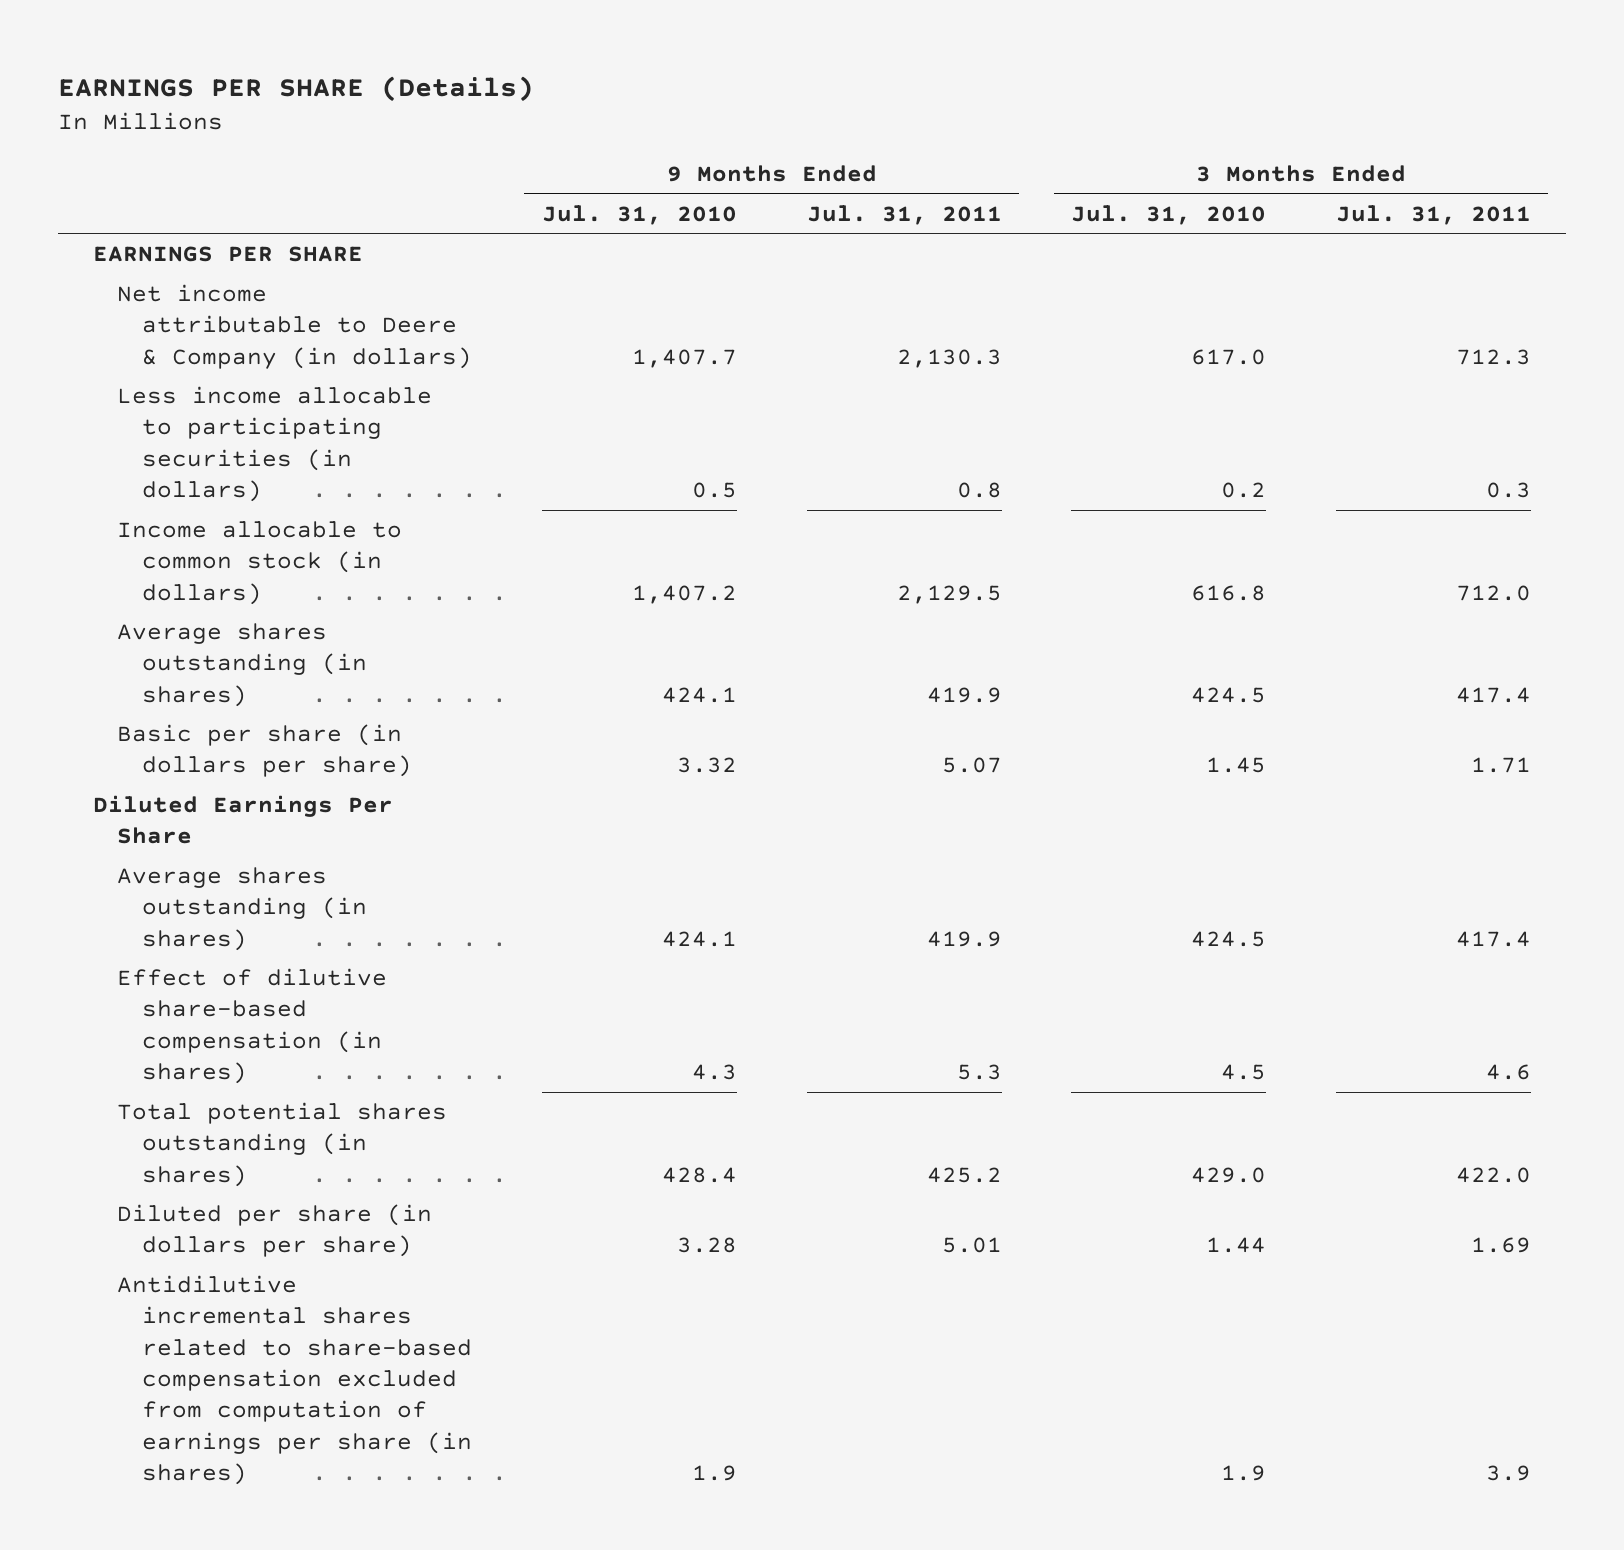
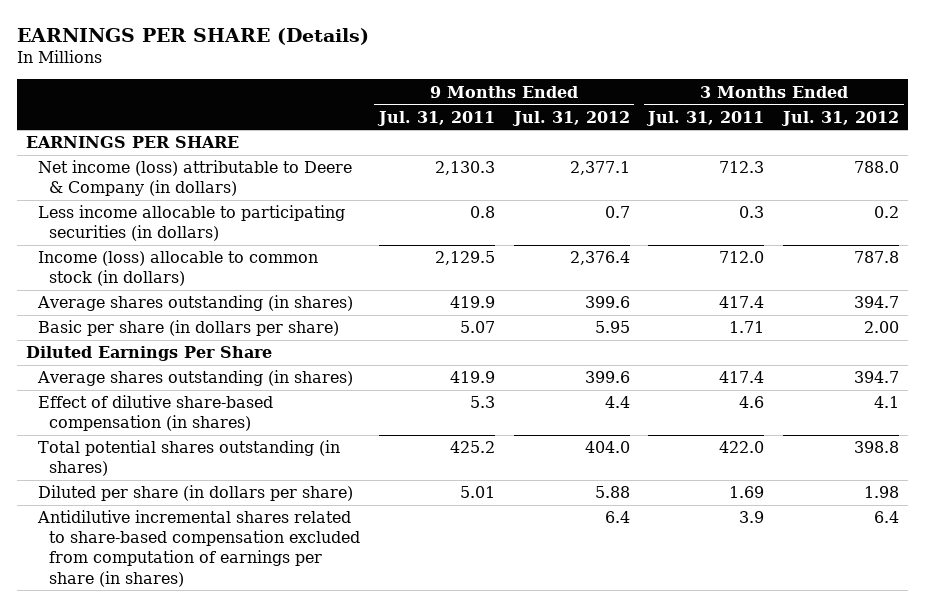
[541,204,737,225] Jul. 31, 2010 -> none
[1071,204,1267,225] Jul. 31, 2010 -> none
none -> [511,110,630,126] Jul. 31, 2012
none -> [781,110,900,126] Jul. 31, 2012
[117,284,473,369] Net income attributable to Deere & Company (in dollars) -> [37,160,352,197] Net income (loss) attributable to Deere & Company (in dollars)
[117,521,403,605] Income allocable to common stock (in dollars) -> [37,251,318,287] Income (loss) allocable to common stock (in dollars)

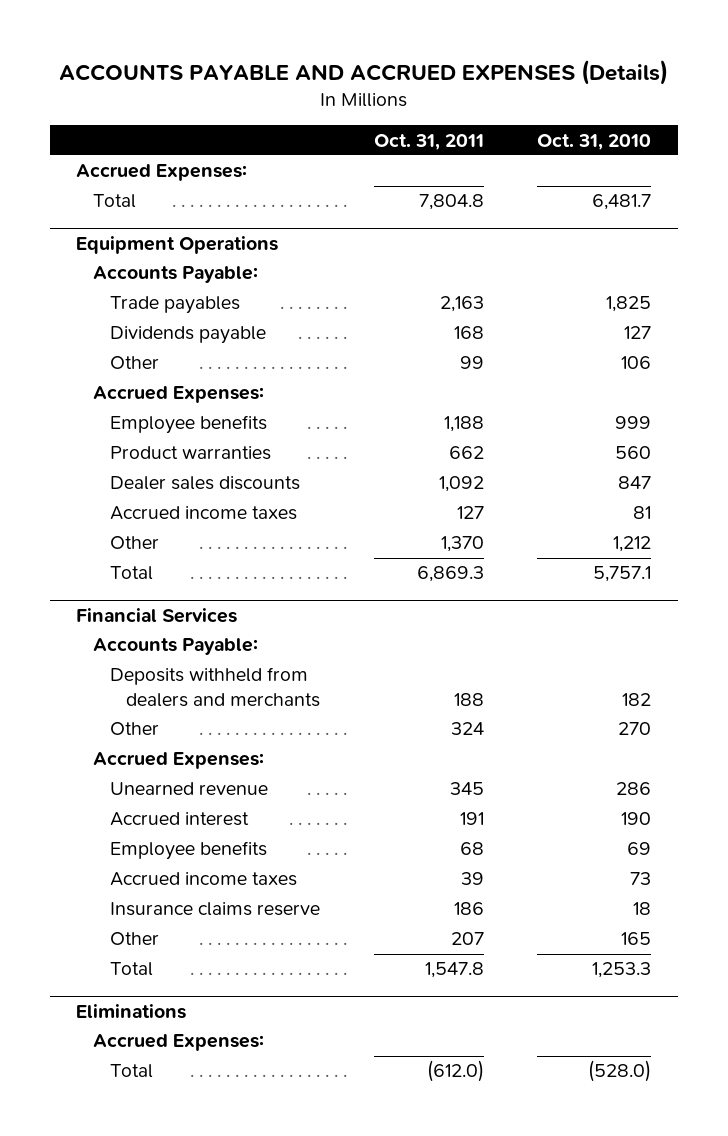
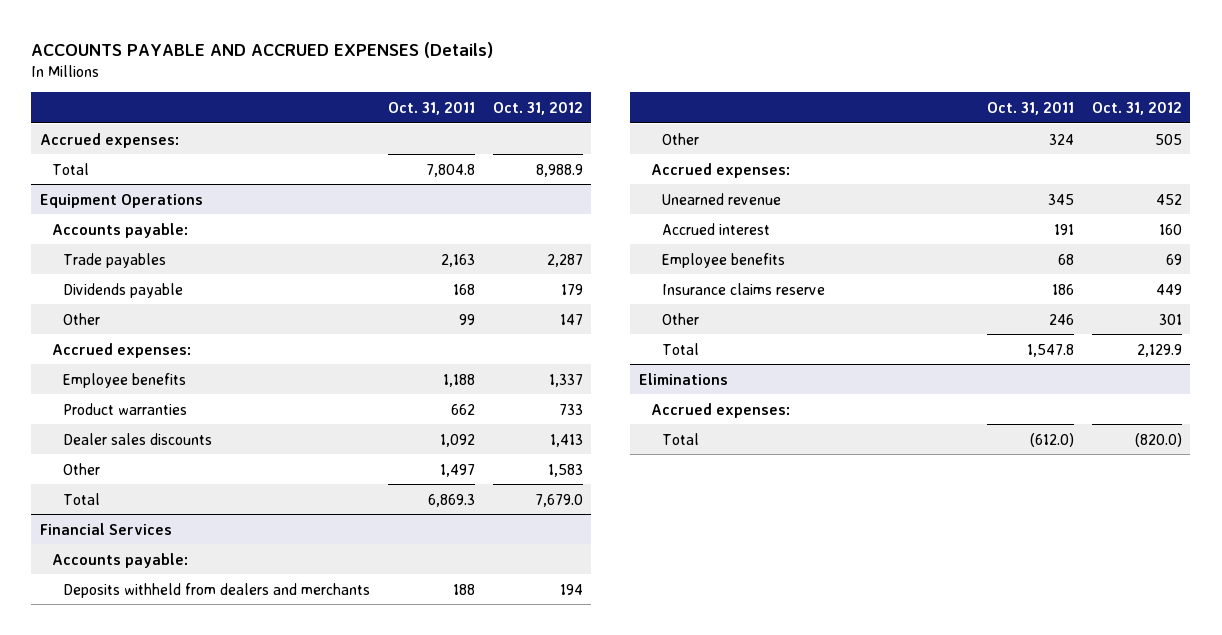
[537,133,652,150] Oct. 31, 2010 -> none
none -> [492,101,583,115] Oct. 31, 2012
[76,164,248,182] Accrued Expenses: -> [40,132,180,148] Accrued expenses:
[93,266,259,284] Accounts Payable: -> [51,222,188,238] Accounts payable:
[93,386,265,404] Accrued Expenses: -> [51,342,191,358] Accrued expenses:
[109,506,297,521] Accrued income taxes -> none
[440,536,484,553] 1,370 -> [439,463,475,477] 1,497
[93,638,259,656] Accounts Payable: -> [51,552,188,568] Accounts payable:
[93,752,265,770] Accrued Expenses: -> [650,162,790,178] Accrued expenses:
[109,872,297,887] Accrued income taxes -> none
[450,932,484,946] 207 -> [1048,313,1074,325] 246
[93,1034,265,1052] Accrued Expenses: -> [650,402,790,418] Accrued expenses:

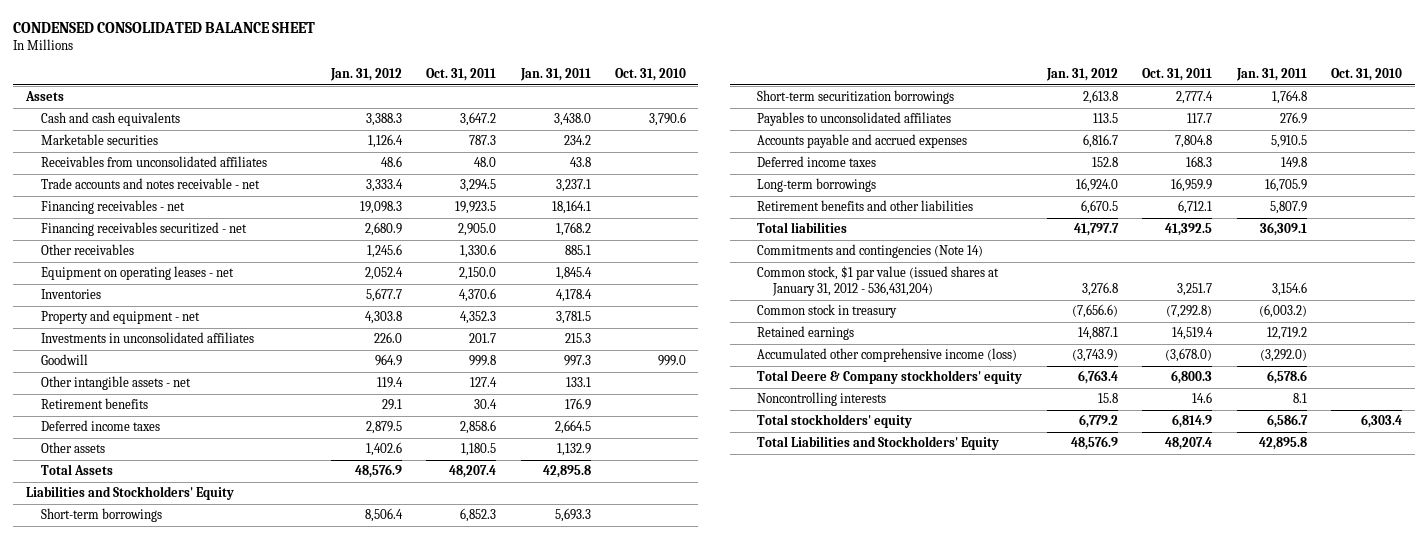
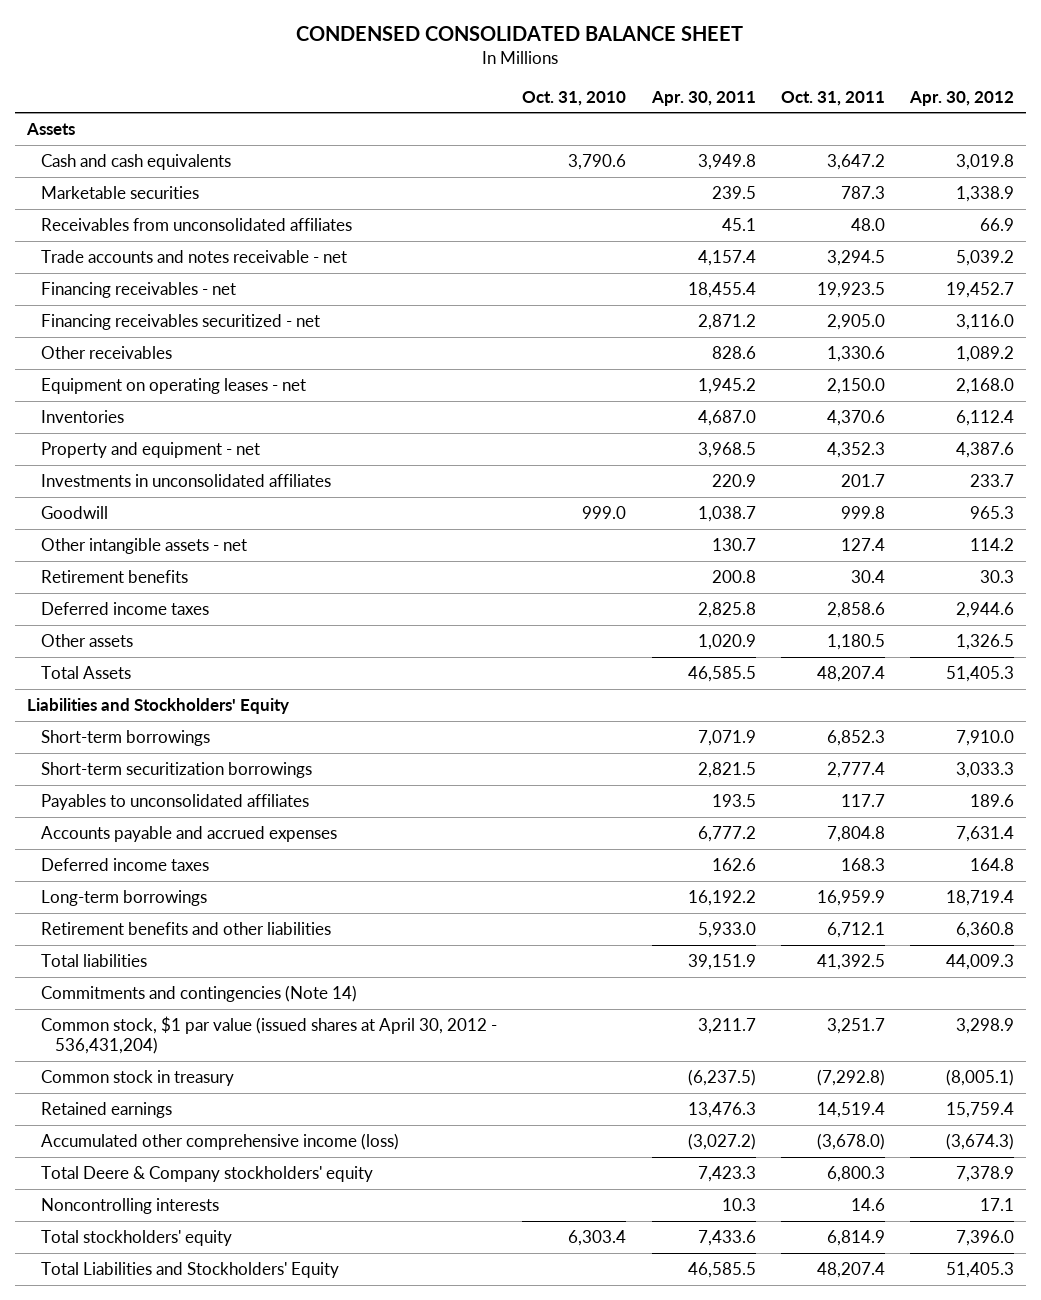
[329,67,402,81] Jan. 31, 2012 -> none
[519,67,591,81] Jan. 31, 2011 -> none
none -> [650,90,756,106] Apr. 30, 2011
none -> [908,90,1014,106] Apr. 30, 2012
[757,266,1000,297] Common stock, $1 par value (issued shares at January 31, 2012 - 536,431,204) -> [41,1016,498,1055] Common stock, $1 par value (issued shares at April 30, 2012 - 536,431,204)

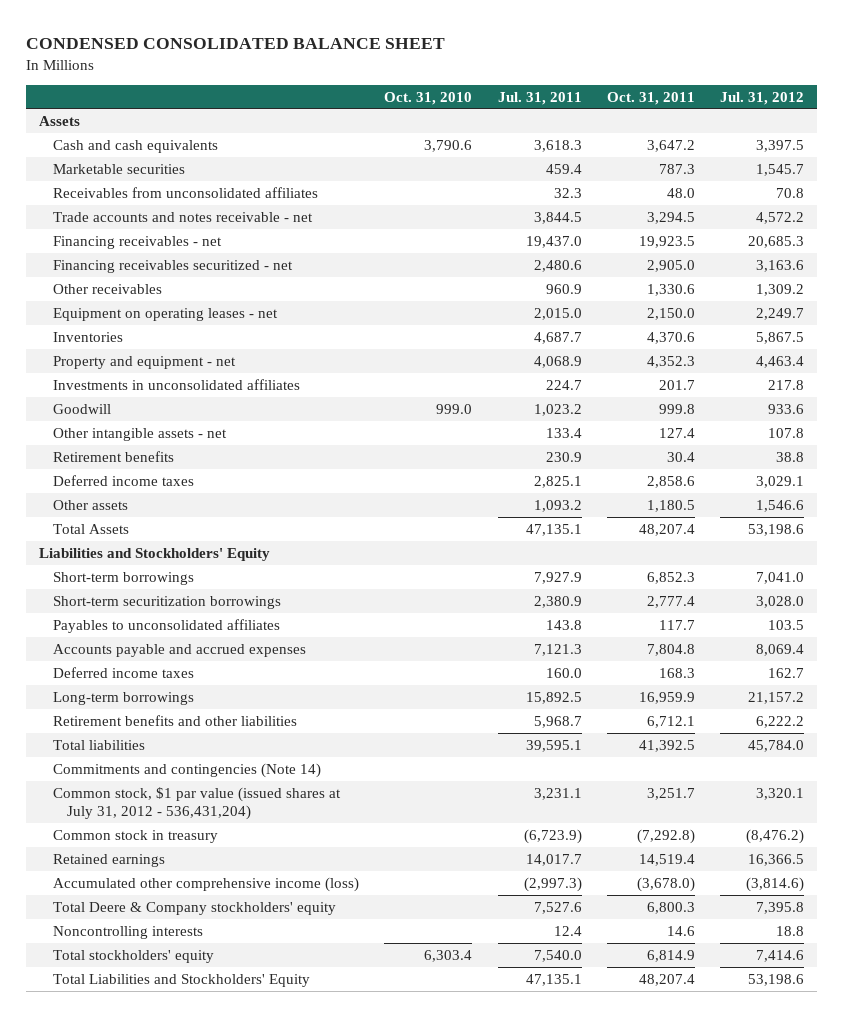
[650,90,756,106] Apr. 30, 2011 -> none
[908,90,1014,106] Apr. 30, 2012 -> none
none -> [497,91,582,105] Jul. 31, 2011
none -> [720,91,805,105] Jul. 31, 2012
[41,1016,498,1055] Common stock, $1 par value (issued shares at April 30, 2012 - 536,431,204) -> [53,786,342,821] Common stock, $1 par value (issued shares at July 31, 2012 - 536,431,204)

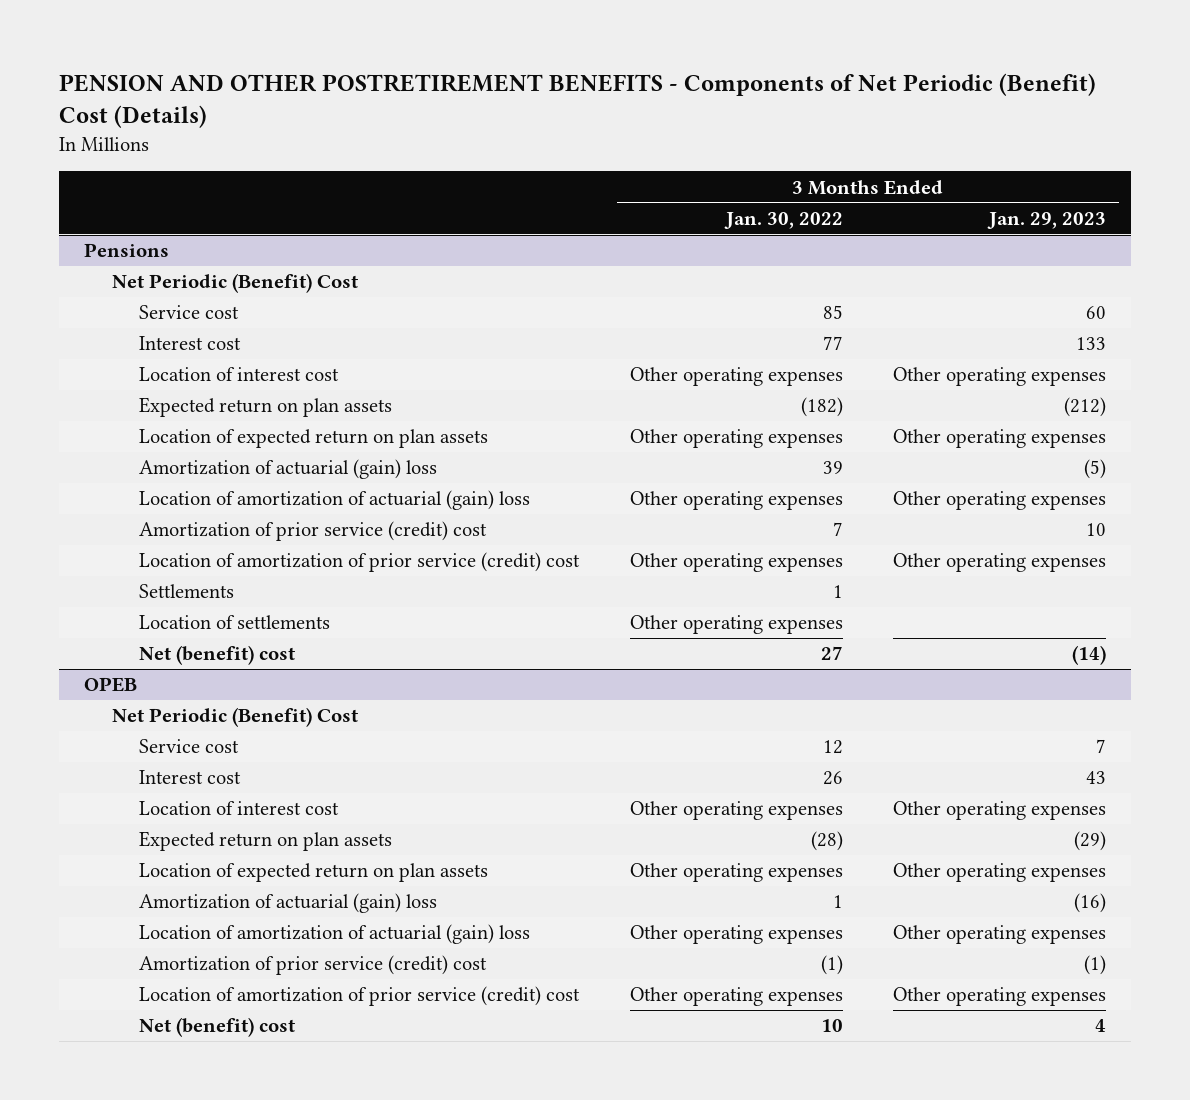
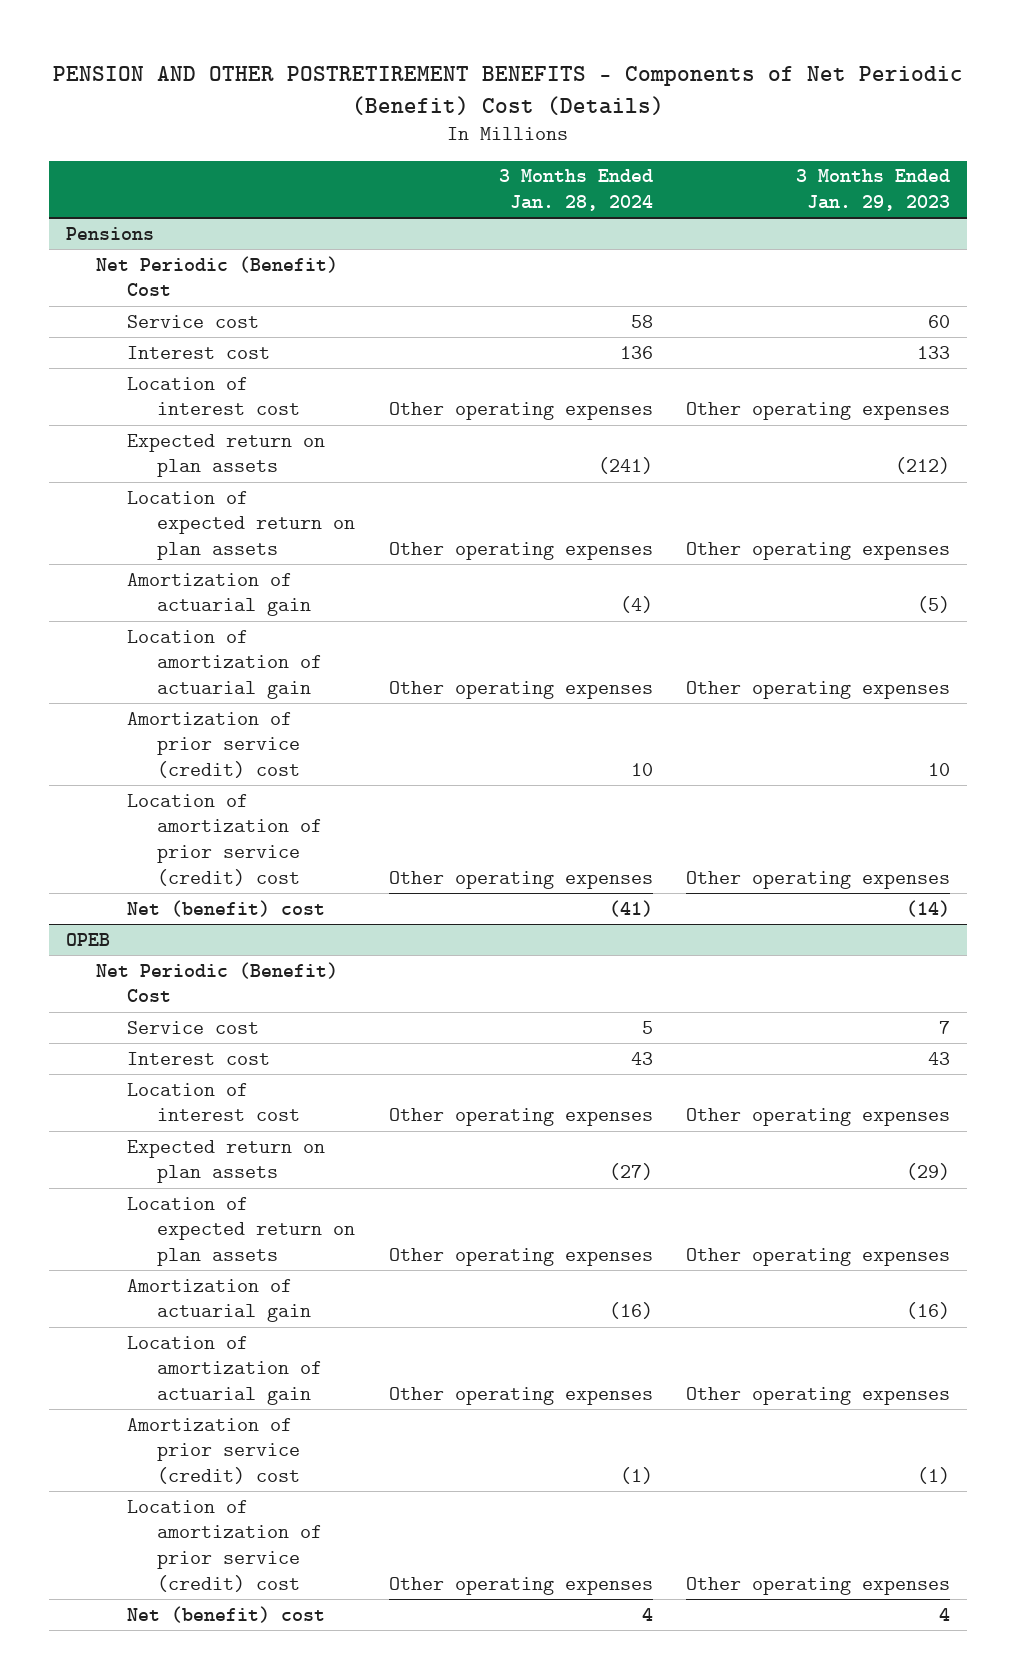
[723,211,843,229] Jan. 30, 2022 -> none
none -> [498,169,653,212] 3 Months Ended Jan. 28, 2024
[139,459,438,480] Amortization of actuarial (gain) loss -> [126,572,312,617] Amortization of actuarial gain
[139,490,531,511] Location of amortization of actuarial (gain) loss -> [126,629,323,700] Location of amortization of actuarial gain
[139,584,235,599] Settlements -> none
[139,615,331,630] Location of settlements -> none
[139,893,438,914] Amortization of actuarial (gain) loss -> [126,1278,312,1323] Amortization of actuarial gain
[139,924,531,945] Location of amortization of actuarial (gain) loss -> [126,1335,323,1406] Location of amortization of actuarial gain

